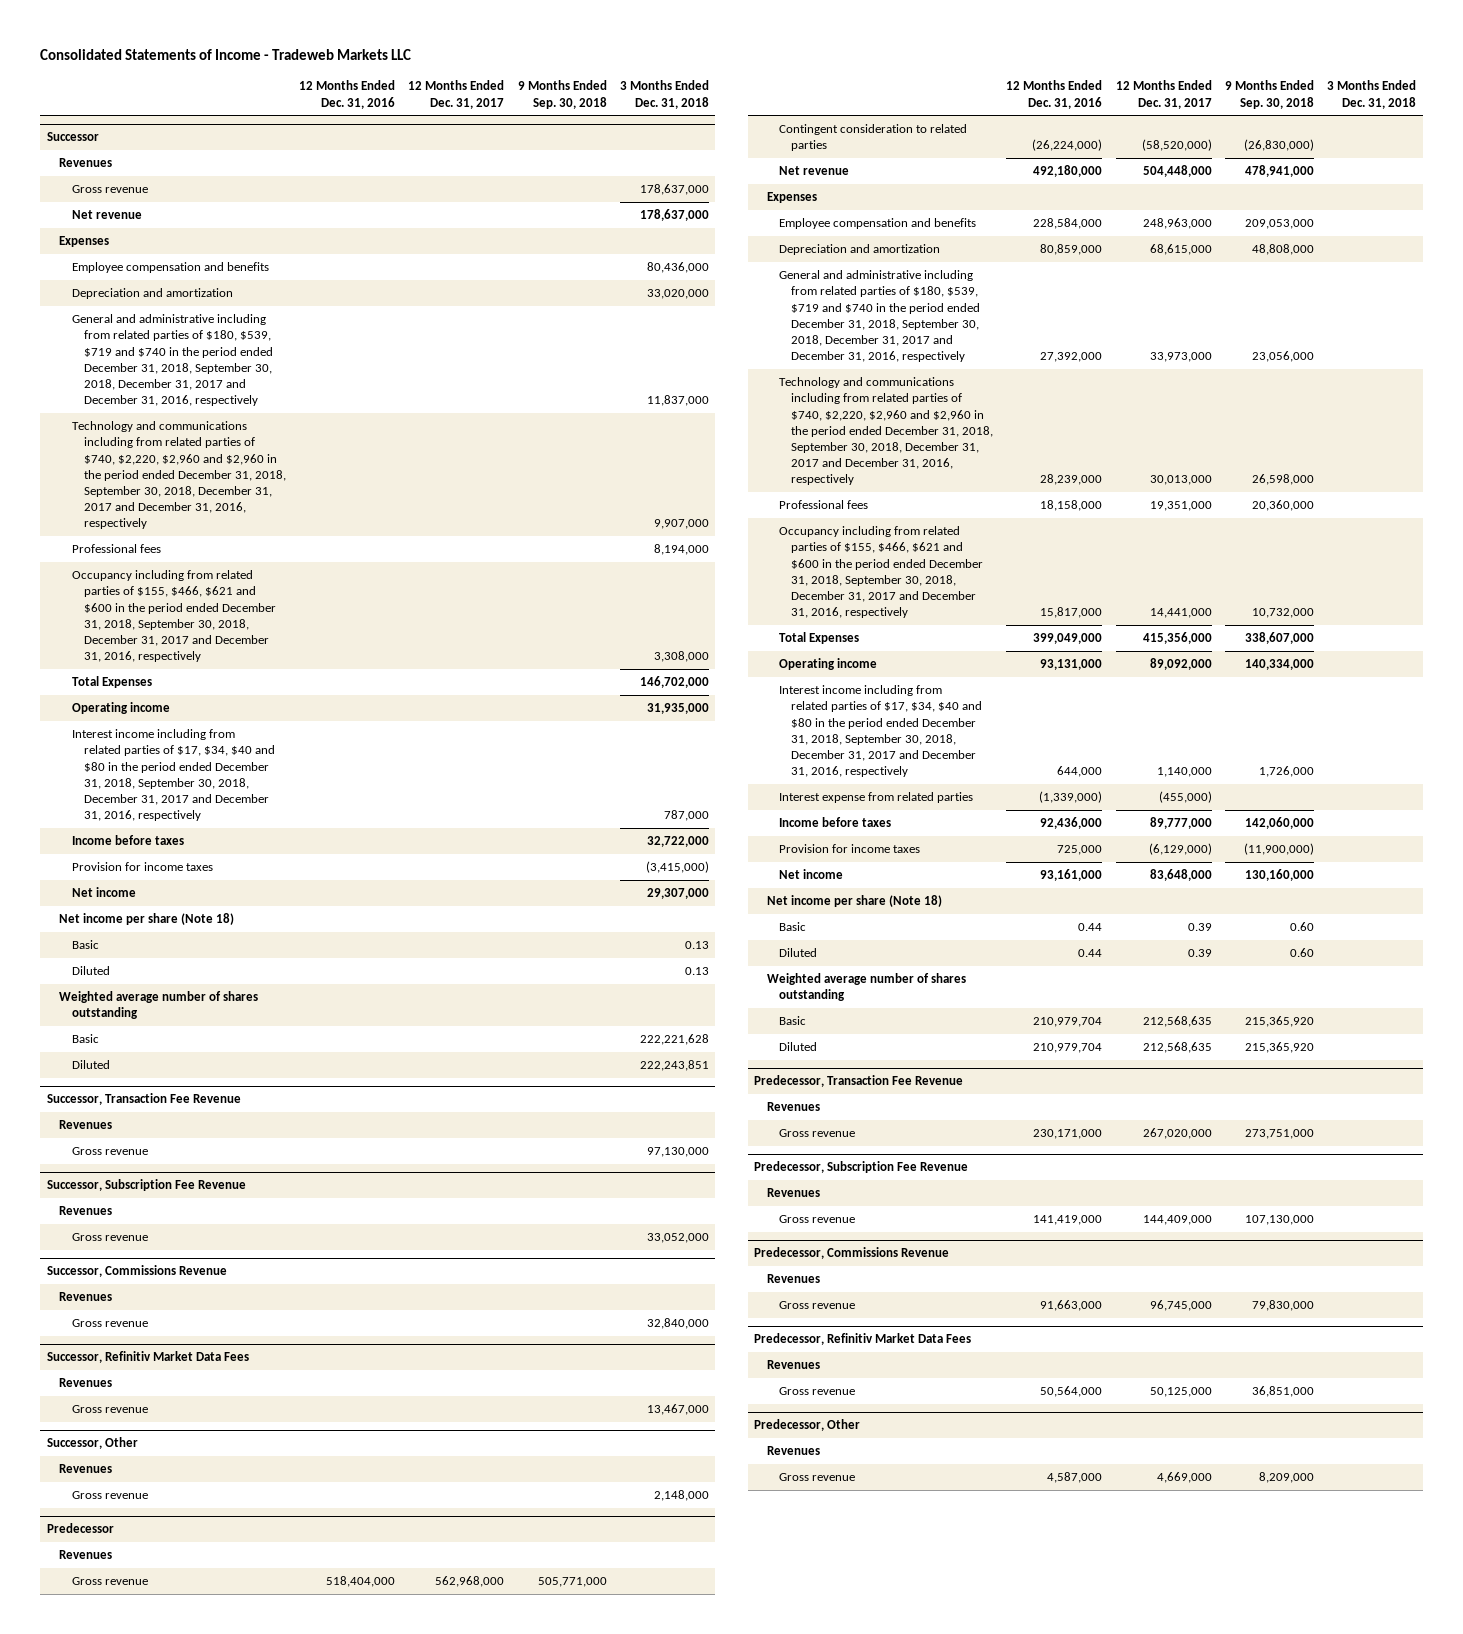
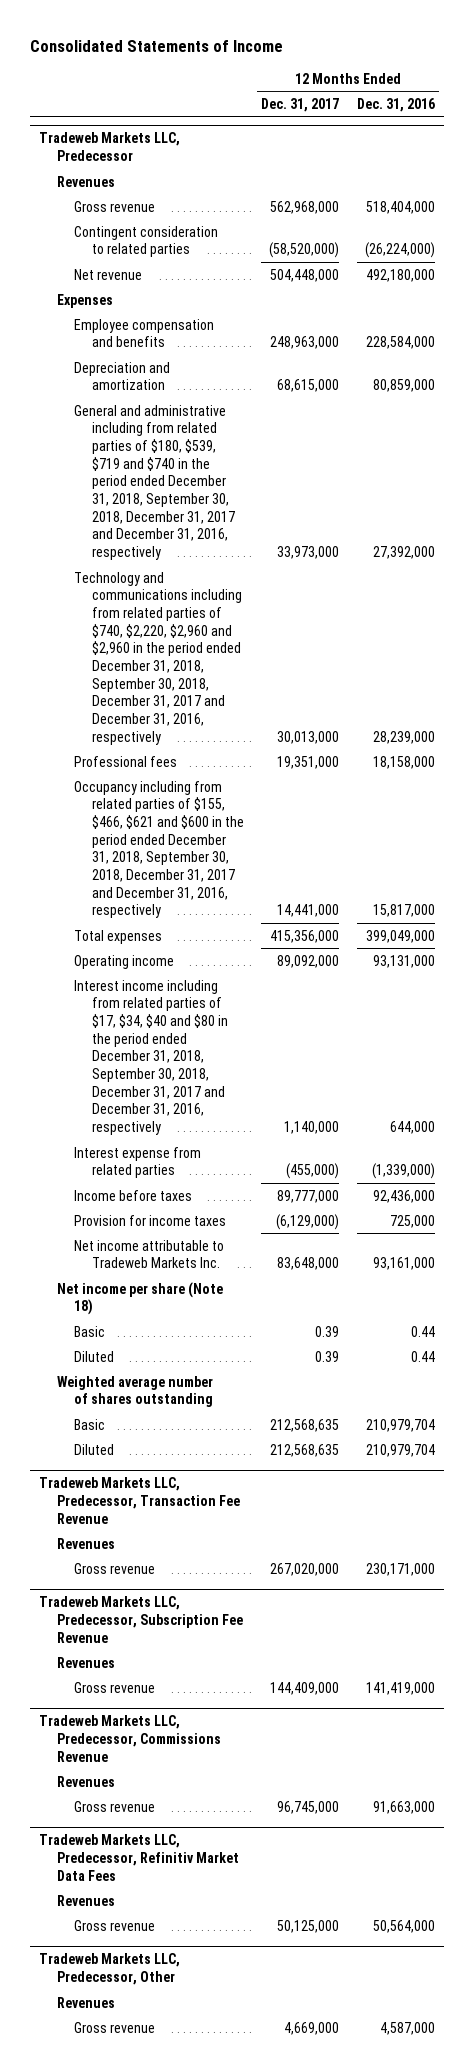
[40,49,412,61] Consolidated Statements of Income - Tradeweb Markets LLC -> [30,40,284,53] Consolidated Statements of Income
[517,80,607,109] 9 Months Ended Sep. 30, 2018 -> none
[619,80,709,109] 3 Months Ended Dec. 31, 2018 -> none
[46,132,99,142] Successor -> none
[59,158,113,168] Revenues -> none
[71,185,148,194] Gross revenue -> none
[71,210,142,220] Net revenue -> none
[59,236,110,248] Expenses -> none
[71,262,269,274] Employee compensation and benefits -> none
[71,288,233,300] Depreciation and amortization -> none
[71,314,273,407] General and administrative including from related parties of $180, $539, $719 and $740 in the period ended December 31, 2018, September 30, 2018, December 31, 2017 and December 31, 2016, respectively -> none
[71,421,286,530] Technology and communications including from related parties of $740, $2,220, $2,960 and $2,960 in the period ended December 31, 2018, September 30, 2018, December 31, 2017 and December 31, 2016, respectively -> none
[71,544,161,554] Professional fees -> none
[71,570,276,663] Occupancy including from related parties of $155, $466, $621 and $600 in the period ended December 31, 2018, September 30, 2018, December 31, 2017 and December 31, 2016, respectively -> none
[71,676,152,689] Total Expenses -> none
[71,702,170,715] Operating income -> none
[71,729,275,822] Interest income including from related parties of $17, $34, $40 and $80 in the period ended December 31, 2018, September 30, 2018, December 31, 2017 and December 31, 2016, respectively -> none
[71,835,184,846] Income before taxes -> none
[71,862,213,872] Provision for income taxes -> none
[71,887,136,898] Net income -> none
[59,913,235,926] Net income per share (Note 18) -> none
[71,940,99,950] Basic -> none
[71,966,110,976] Diluted -> none
[59,991,259,1020] Weighted average number of shares outstanding -> none
[71,1034,99,1044] Basic -> none
[71,1060,110,1070] Diluted -> none
[46,1093,241,1106] Successor, Transaction Fee Revenue -> none
[59,1120,113,1130] Revenues -> none
[71,1147,148,1156] Gross revenue -> none
[46,1179,246,1192] Successor, Subscription Fee Revenue -> none
[59,1206,113,1216] Revenues -> none
[71,1233,148,1242] Gross revenue -> none
[46,1265,227,1278] Successor, Commissions Revenue -> none
[59,1292,113,1302] Revenues -> none
[71,1319,148,1328] Gross revenue -> none
[46,1351,249,1364] Successor, Refinitiv Market Data Fees -> none
[59,1378,113,1388] Revenues -> none
[71,1405,148,1414] Gross revenue -> none
[46,1437,138,1450] Successor, Other -> none
[59,1464,113,1474] Revenues -> none
[71,1491,148,1500] Gross revenue -> none
[46,1523,114,1534] Predecessor -> [39,132,181,162] Tradeweb Markets LLC, Predecessor
[778,632,859,645] Total Expenses -> [74,929,163,944] Total expenses
[778,869,843,880] Net income -> [74,1239,225,1269] Net income attributable to Tradeweb Markets Inc.
[754,1075,964,1088] Predecessor, Transaction Fee Revenue -> [39,1477,240,1524] Tradeweb Markets LLC, Predecessor, Transaction Fee Revenue
[754,1161,969,1174] Predecessor, Subscription Fee Revenue -> [39,1596,243,1643] Tradeweb Markets LLC, Predecessor, Subscription Fee Revenue
[754,1247,950,1260] Predecessor, Commissions Revenue -> [39,1715,221,1762] Tradeweb Markets LLC, Predecessor, Commissions Revenue
[754,1333,972,1346] Predecessor, Refinitiv Market Data Fees -> [39,1834,239,1881] Tradeweb Markets LLC, Predecessor, Refinitiv Market Data Fees
[754,1419,861,1432] Predecessor, Other -> [39,1953,181,1986] Tradeweb Markets LLC, Predecessor, Other

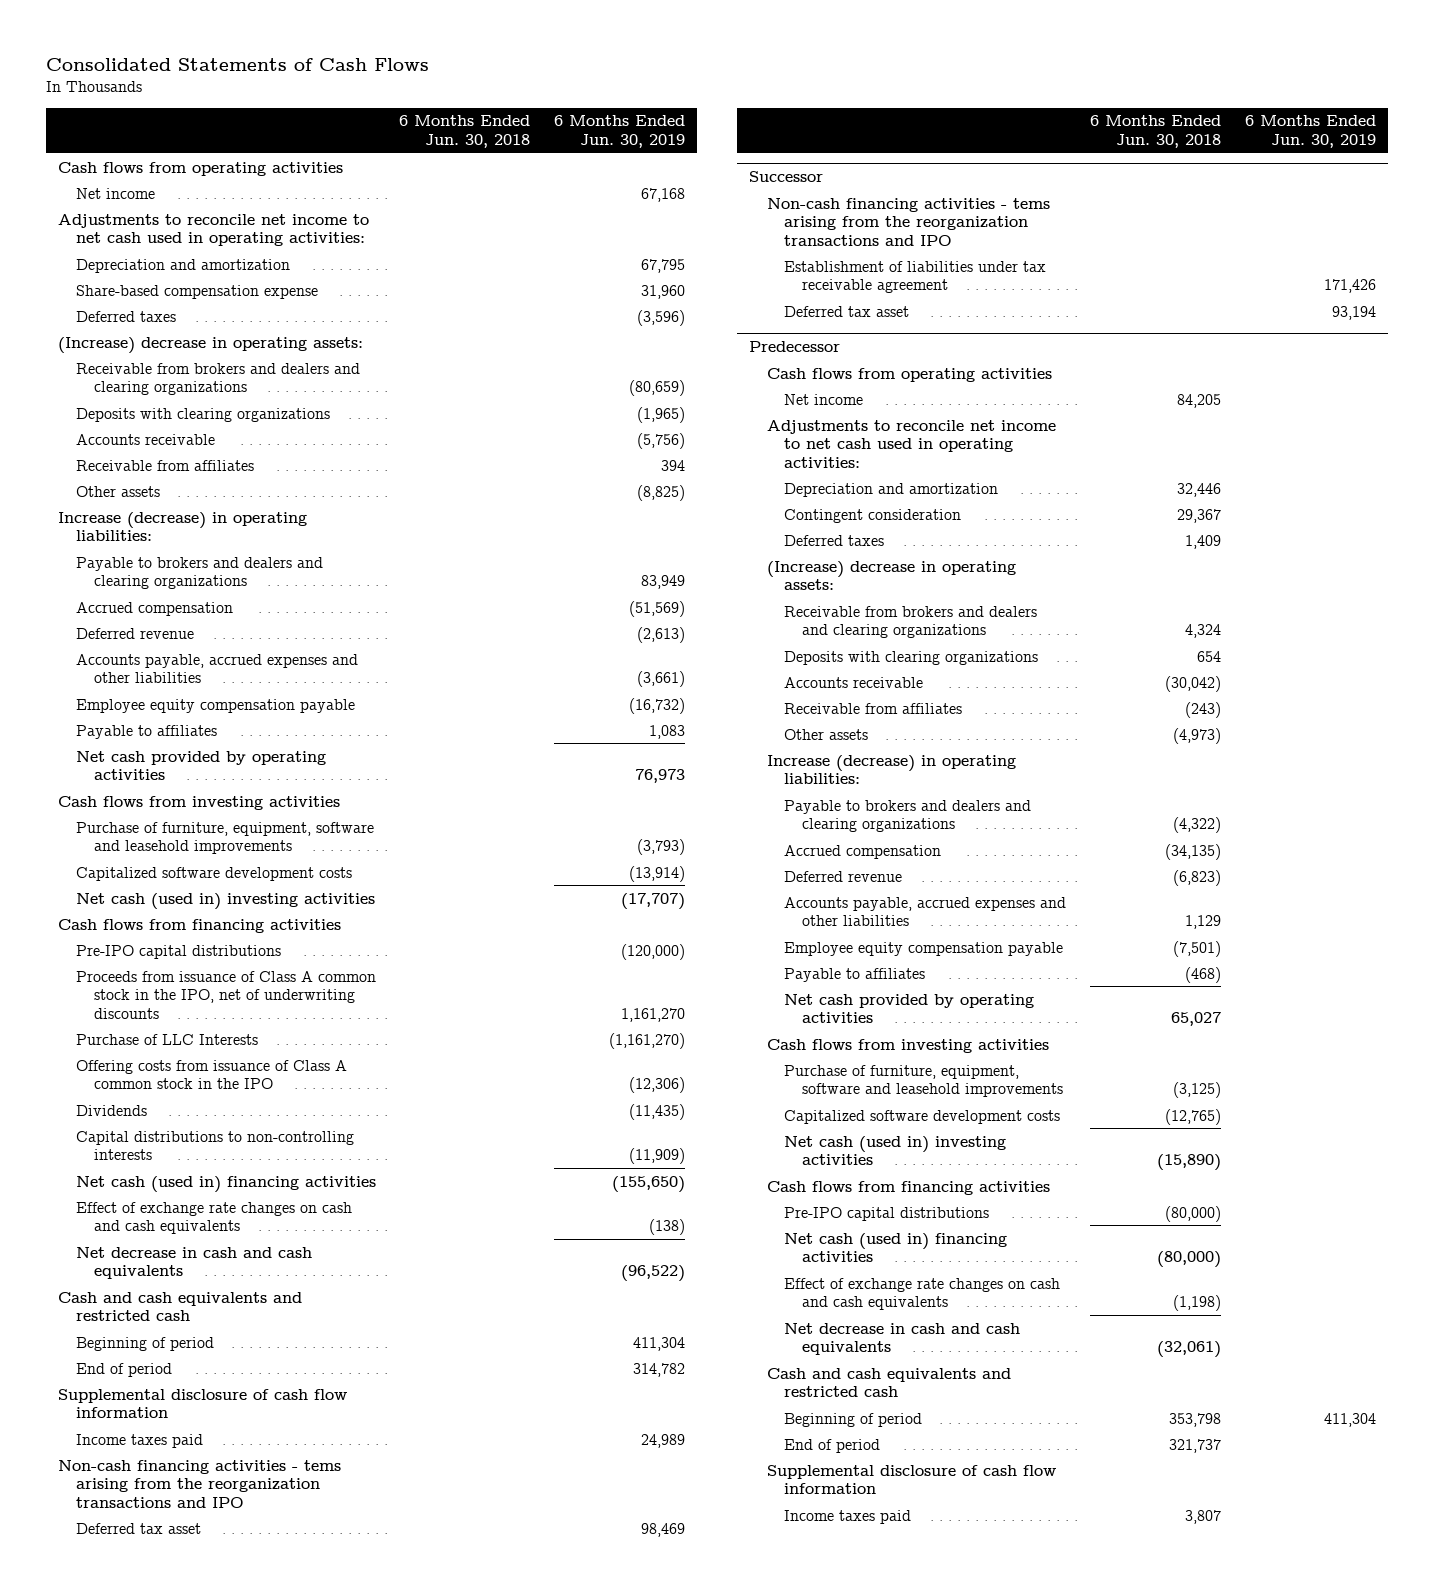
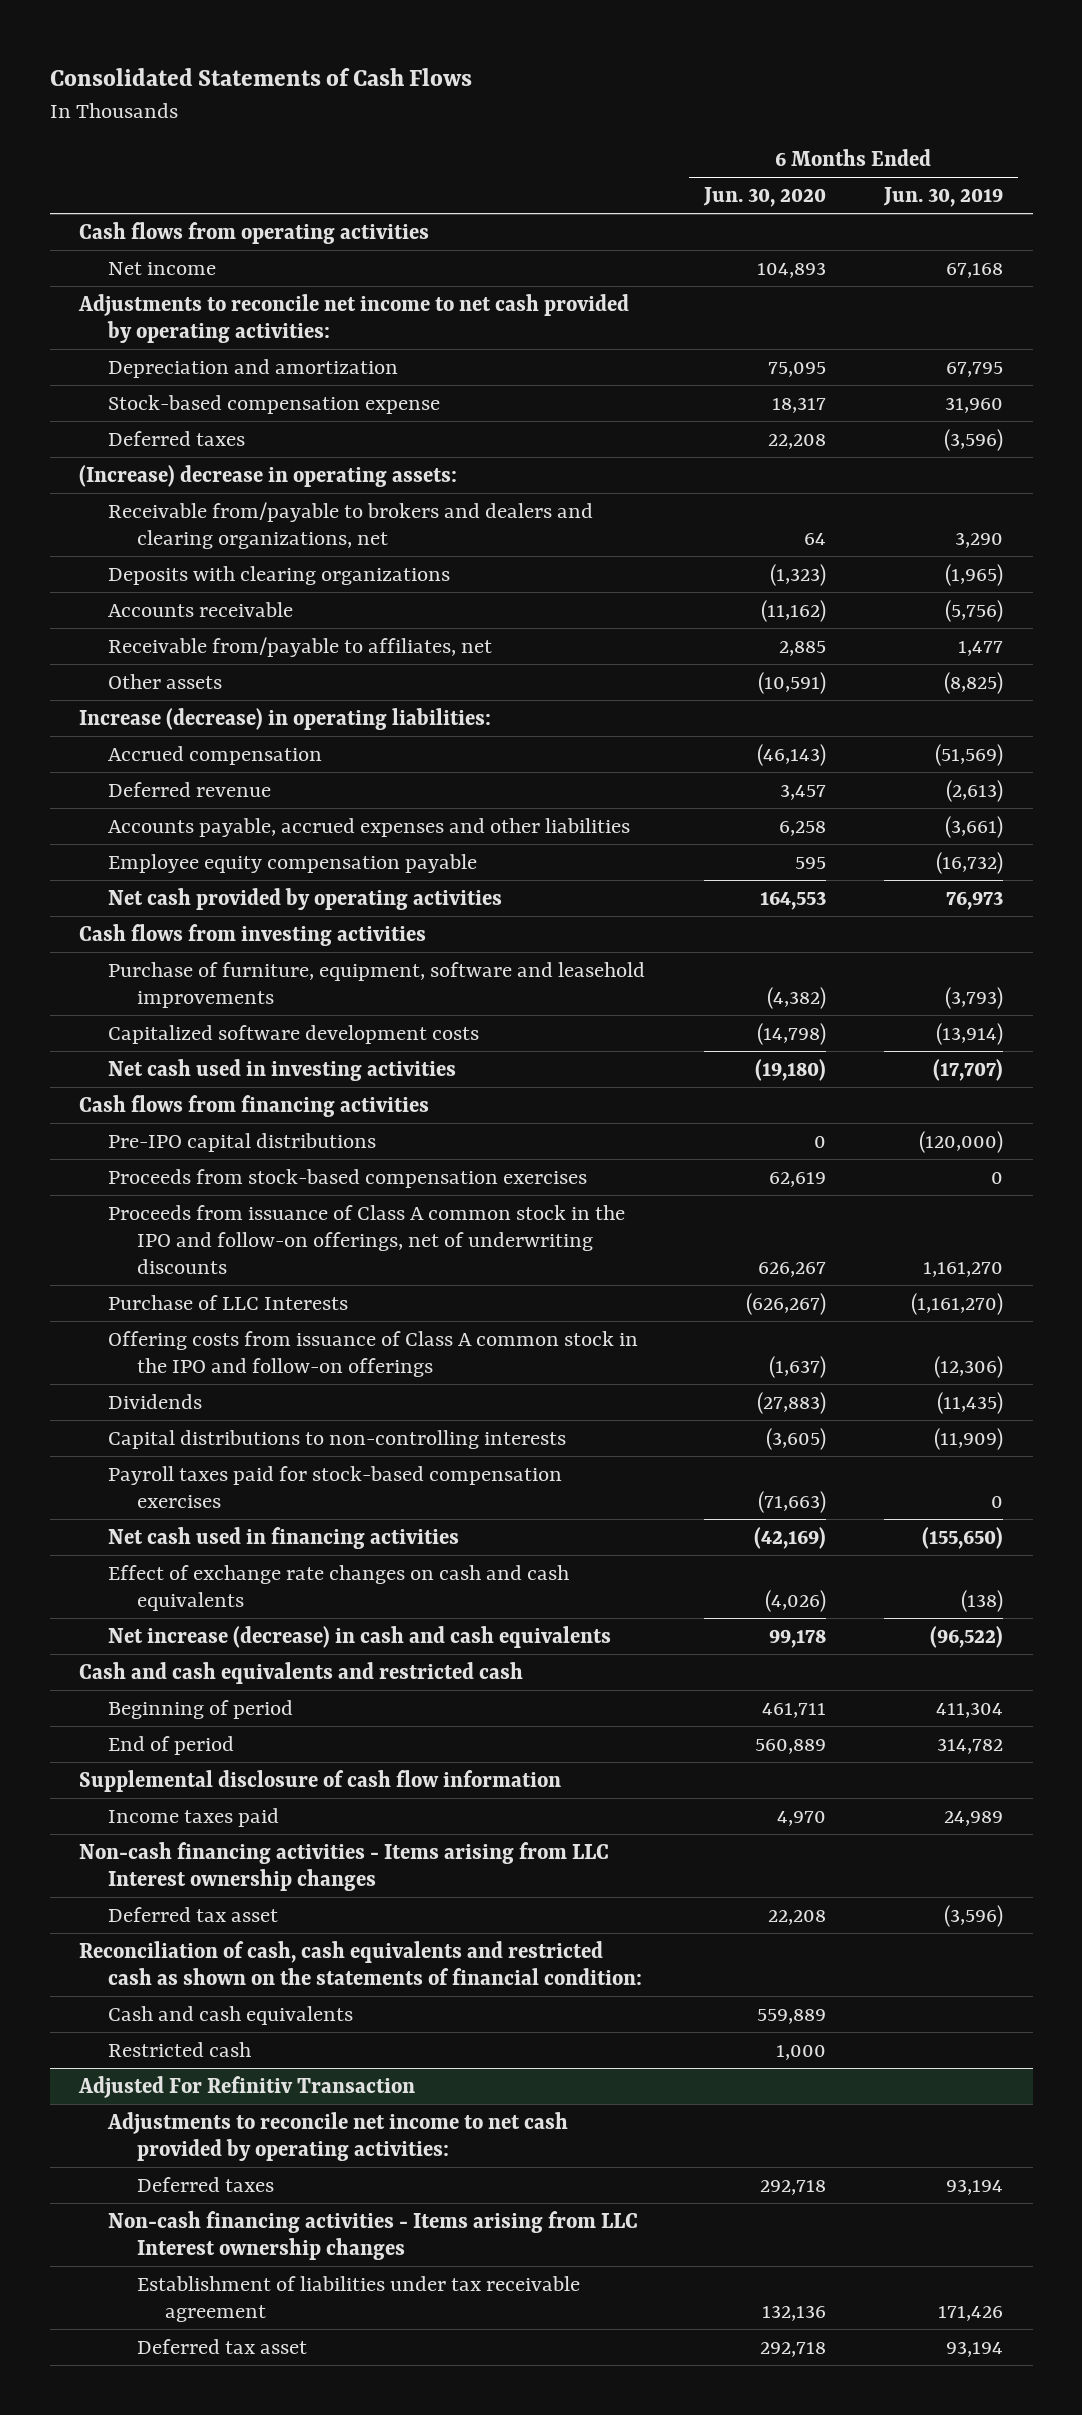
[399,115,531,149] 6 Months Ended Jun. 30, 2018 -> none
none -> [702,186,826,207] Jun. 30, 2020
[57,213,369,247] Adjustments to reconcile net income to net cash used in operating activities: -> [78,293,630,343] Adjustments to reconcile net income to net cash provided by operating activities:
[75,284,318,299] Share-based compensation expense -> [107,394,440,414] Stock-based compensation expense
[75,362,360,396] Receivable from brokers and dealers and clearing organizations -> [107,501,593,549] Receivable from/payable to brokers and dealers and clearing organizations, net
[629,380,686,397] (80,659) -> [955,531,1004,548] 3,290
[75,459,254,471] Receivable from affiliates -> [107,636,492,657] Receivable from/payable to affiliates, net
[661,459,686,471] 394 -> [958,640,1004,656] 1,477
[75,556,323,590] Payable to brokers and dealers and clearing organizations -> none
[75,724,217,739] Payable to affiliates -> none
[75,892,375,910] Net cash (used in) investing activities -> [107,1058,456,1081] Net cash used in investing activities
none -> [107,1168,587,1188] Proceeds from stock-based compensation exercises
[75,970,376,1019] Proceeds from issuance of Class A common stock in the IPO, net of underwriting discounts -> [107,1204,625,1275] Proceeds from issuance of Class A common stock in the IPO and follow-on offerings, net of underwriting discounts
[75,1059,347,1090] Offering costs from issuance of Class A common stock in the IPO -> [107,1330,638,1377] Offering costs from issuance of Class A common stock in the IPO and follow-on offerings
none -> [107,1465,562,1508] Payroll taxes paid for stock-based compensation exercises
[75,1175,376,1193] Net cash (used in) financing activities -> [107,1526,459,1549] Net cash used in financing activities
[75,1246,312,1280] Net decrease in cash and cash equivalents -> [107,1625,611,1648] Net increase (decrease) in cash and cash equivalents
[57,1459,341,1508] Non-cash financing activities - tems arising from the reorganization transactions and IPO -> [79,1841,610,1891] Non-cash financing activities - Items arising from LLC Interest ownership changes
[641,1522,686,1537] 98,469 -> [944,1904,1004,1927] (3,596)
none -> [79,1940,642,1985] Reconciliation of cash, cash equivalents and restricted cash as shown on the statements of financial condition:
none -> [107,2005,353,2025] Cash and cash equivalents
none -> [107,2041,251,2057] Restricted cash
[748,170,823,182] Successor -> [78,2075,416,2098] Adjusted For Refinitiv Transaction
none -> [106,2111,568,2161] Adjustments to reconcile net income to net cash provided by operating activities:
none -> [136,2176,274,2192] Deferred taxes
[766,197,1050,246] Non-cash financing activities - tems arising from the reorganization transactions and IPO -> [107,2210,638,2260] Non-cash financing activities - Items arising from LLC Interest ownership changes
[748,340,840,352] Predecessor -> none
[766,367,1052,382] Cash flows from operating activities -> none
[784,393,864,405] Net income -> none
[766,419,1056,468] Adjustments to reconcile net income to net cash used in operating activities: -> none
[784,482,999,497] Depreciation and amortization -> none
[784,508,962,523] Contingent consideration -> none
[784,534,885,546] Deferred taxes -> none
[766,560,1016,591] (Increase) decrease in operating assets: -> none
[784,605,1038,639] Receivable from brokers and dealers and clearing organizations -> none
[784,650,1039,665] Deposits with clearing organizations -> none
[784,676,924,688] Accounts receivable -> none
[784,702,963,714] Receivable from affiliates -> none
[784,728,869,740] Other assets -> none
[766,754,1016,785] Increase (decrease) in operating liabilities: -> none
[784,799,1032,833] Payable to brokers and dealers and clearing organizations -> none
[784,844,942,859] Accrued compensation -> none
[784,870,903,882] Deferred revenue -> none
[784,896,1067,927] Accounts payable, accrued expenses and other liabilities -> none
[784,941,1064,956] Employee equity compensation payable -> none
[784,967,926,982] Payable to affiliates -> none
[784,993,1035,1024] Net cash provided by operating activities -> none
[766,1038,1049,1053] Cash flows from investing activities -> none
[784,1064,1064,1098] Purchase of furniture, equipment, software and leasehold improvements -> none
[784,1109,1061,1124] Capitalized software development costs -> none
[784,1135,1007,1166] Net cash (used in) investing activities -> none
[766,1180,1050,1195] Cash flows from financing activities -> none
[784,1206,990,1221] Pre-IPO capital distributions -> none
[784,1232,1008,1263] Net cash (used in) financing activities -> none
[784,1277,1061,1311] Effect of exchange rate changes on cash and cash equivalents -> none
[784,1322,1021,1356] Net decrease in cash and cash equivalents -> none
[766,1367,1011,1398] Cash and cash equivalents and restricted cash -> none
[784,1412,923,1427] Beginning of period -> none
[784,1438,881,1453] End of period -> none
[766,1464,1056,1495] Supplemental disclosure of cash flow information -> none
[784,1509,912,1524] Income taxes paid -> none

